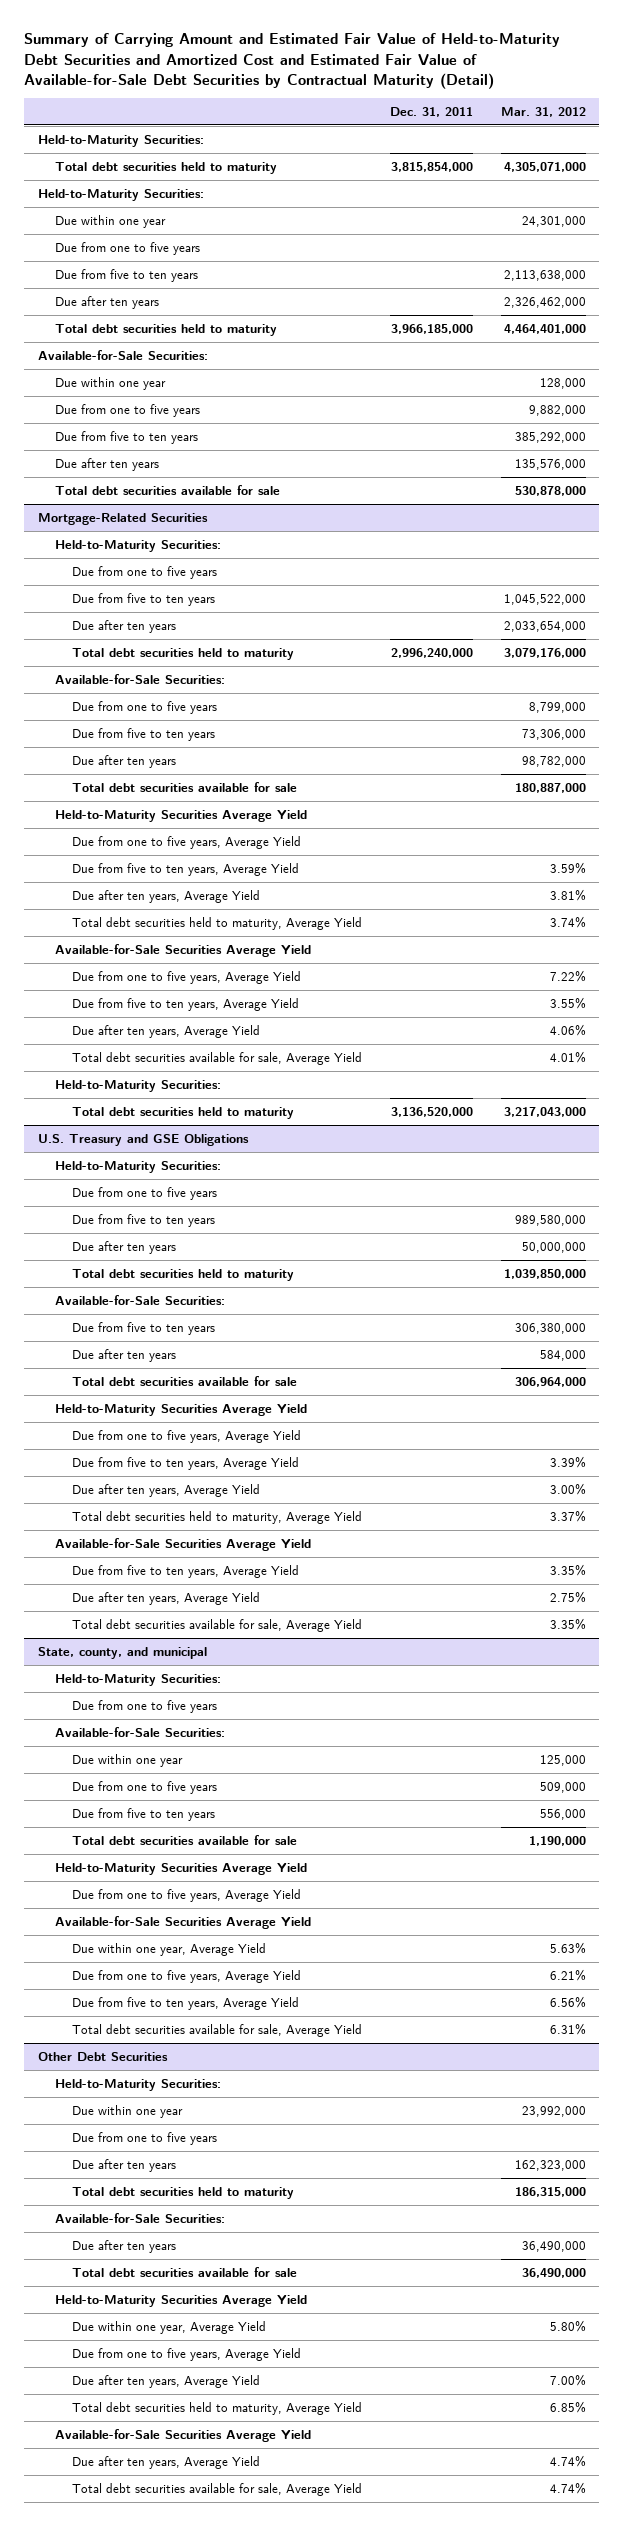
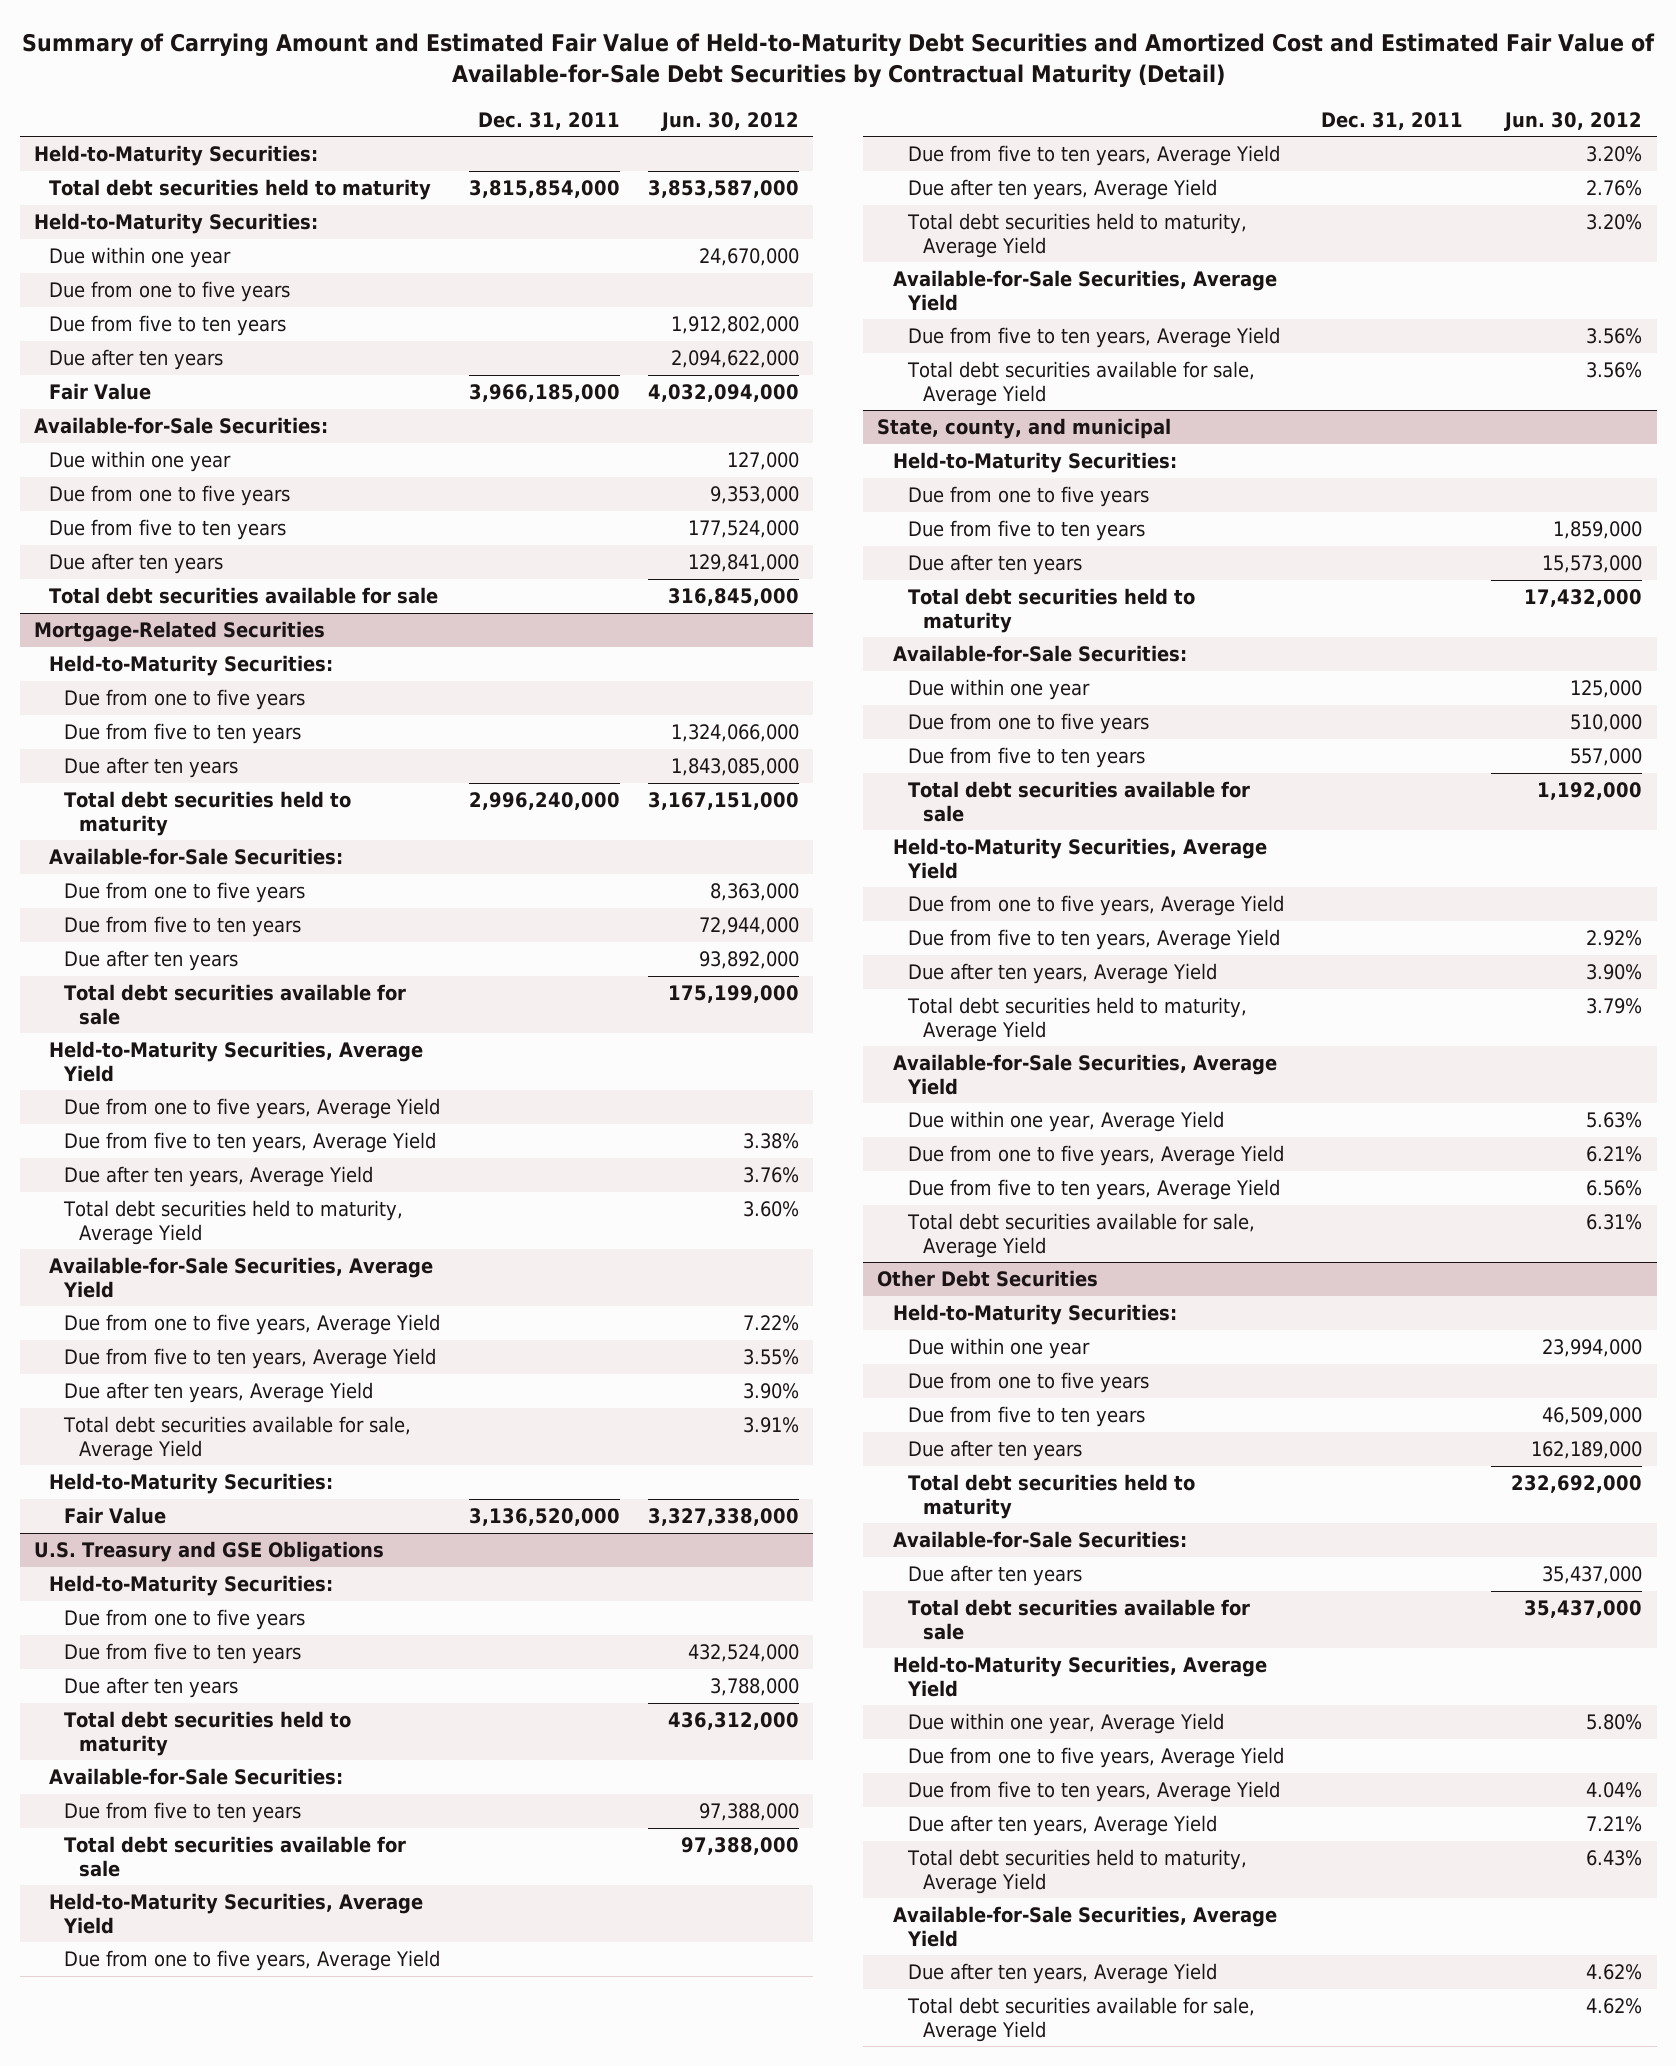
[500,106,586,117] Mar. 31, 2012 -> none
none -> [660,111,799,131] Jun. 30, 2012
[54,323,277,336] Total debt securities held to maturity -> [49,383,152,401] Fair Value
[54,809,307,822] Held-to-Maturity Securities Average Yield -> [49,1041,424,1082] Held-to-Maturity Securities, Average Yield
[54,943,311,957] Available-for-Sale Securities Average Yield -> [49,1257,434,1298] Available-for-Sale Securities, Average Yield
[71,1106,294,1119] Total debt securities held to maturity -> [64,1507,167,1525] Fair Value
[71,1348,176,1362] Due after ten years -> none
[54,1403,307,1416] Held-to-Maturity Securities Average Yield -> [49,1893,424,1934] Held-to-Maturity Securities, Average Yield
[54,1537,311,1551] Available-for-Sale Securities Average Yield -> [892,270,1277,311] Available-for-Sale Securities, Average Yield
[71,1591,260,1605] Due after ten years, Average Yield -> none
none -> [907,520,1145,542] Due from five to ten years
none -> [907,554,1082,576] Due after ten years
none -> [907,588,1195,633] Total debt securities held to maturity
[54,1862,307,1875] Held-to-Maturity Securities Average Yield -> [892,838,1267,879] Held-to-Maturity Securities, Average Yield
none -> [907,929,1280,951] Due from five to ten years, Average Yield
none -> [907,963,1217,985] Due after ten years, Average Yield
none -> [906,997,1247,1042] Total debt securities held to maturity, Average Yield
[54,1915,311,1929] Available-for-Sale Securities Average Yield -> [892,1054,1277,1095] Available-for-Sale Securities, Average Yield
none -> [907,1406,1145,1428] Due from five to ten years
[54,2294,307,2307] Held-to-Maturity Securities Average Yield -> [892,1656,1267,1697] Held-to-Maturity Securities, Average Yield
none -> [907,1781,1280,1803] Due from five to ten years, Average Yield
[54,2428,311,2442] Available-for-Sale Securities Average Yield -> [892,1906,1277,1947] Available-for-Sale Securities, Average Yield

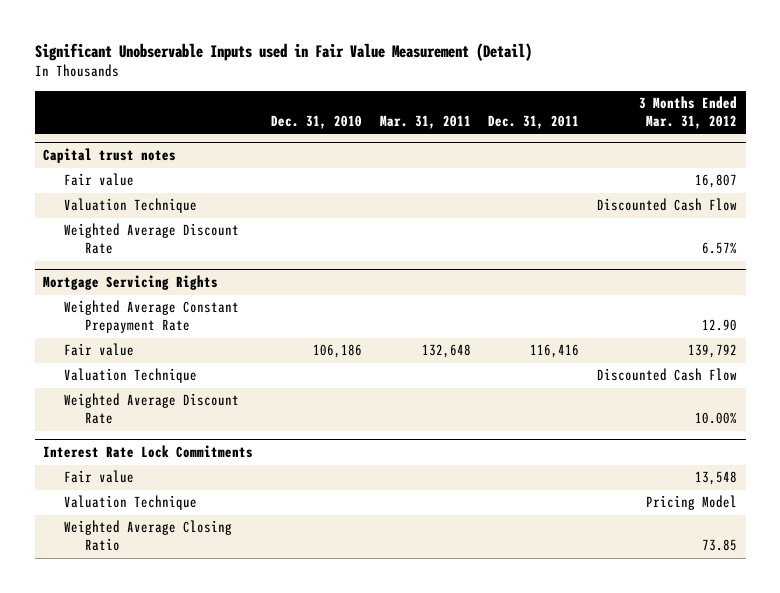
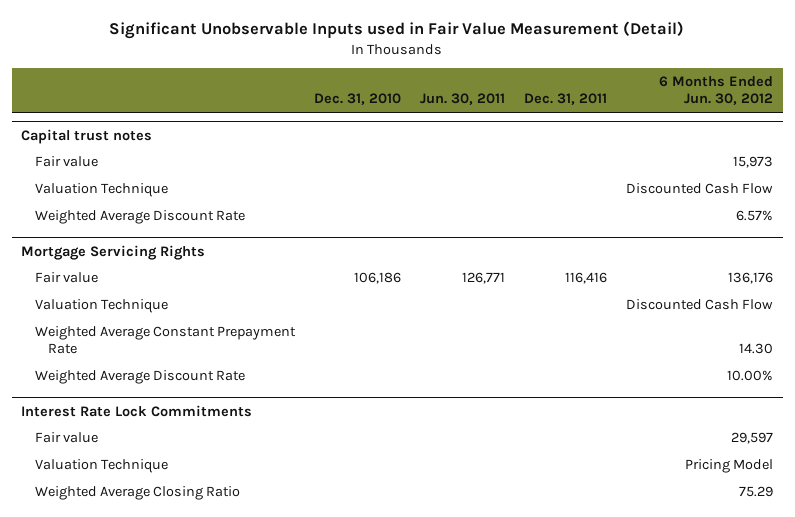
[379,115,471,130] Mar. 31, 2011 -> none
[638,96,737,130] 3 Months Ended Mar. 31, 2012 -> none
none -> [420,93,506,106] Jun. 30, 2011
none -> [659,76,774,106] 6 Months Ended Jun. 30, 2012
[64,300,240,334] Weighted Average Constant Prepayment Rate -> [34,325,296,355] Weighted Average Constant Prepayment Rate

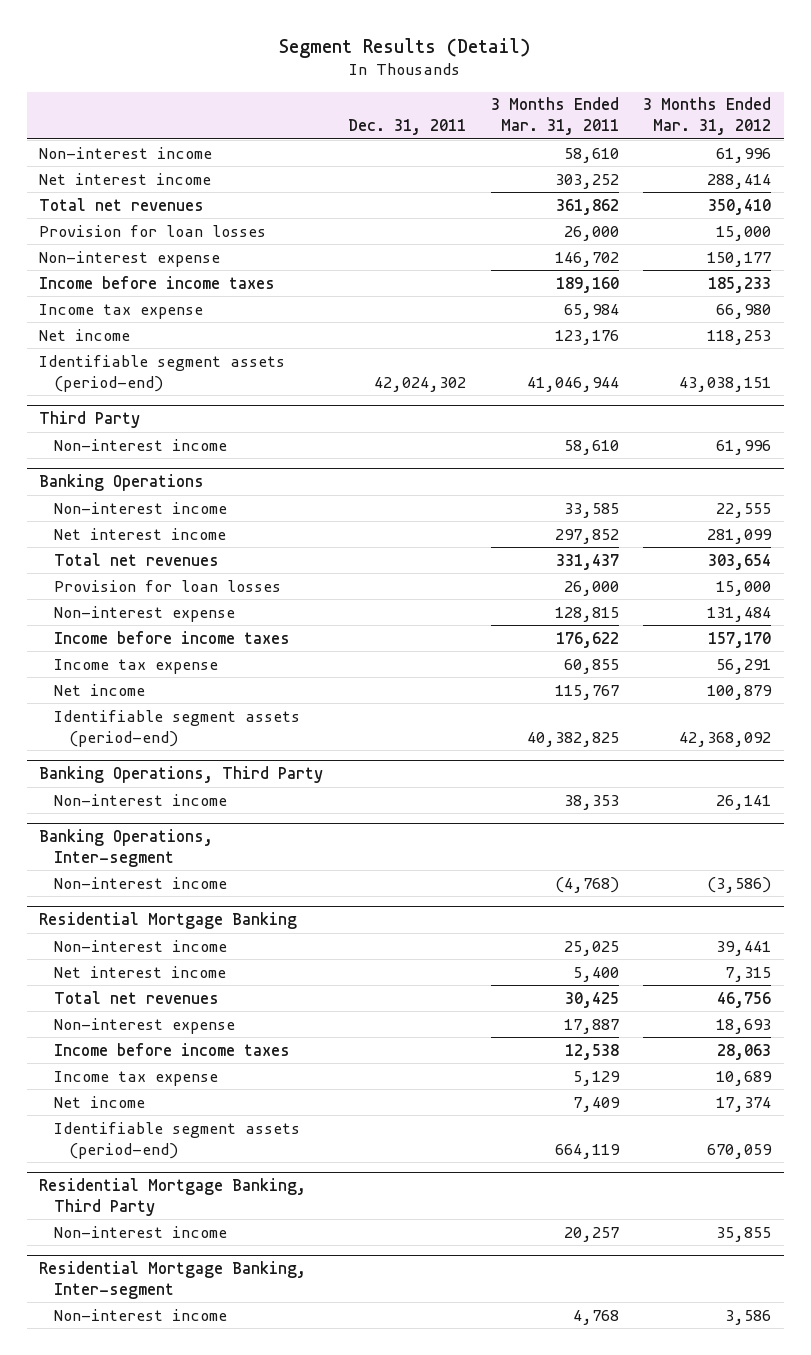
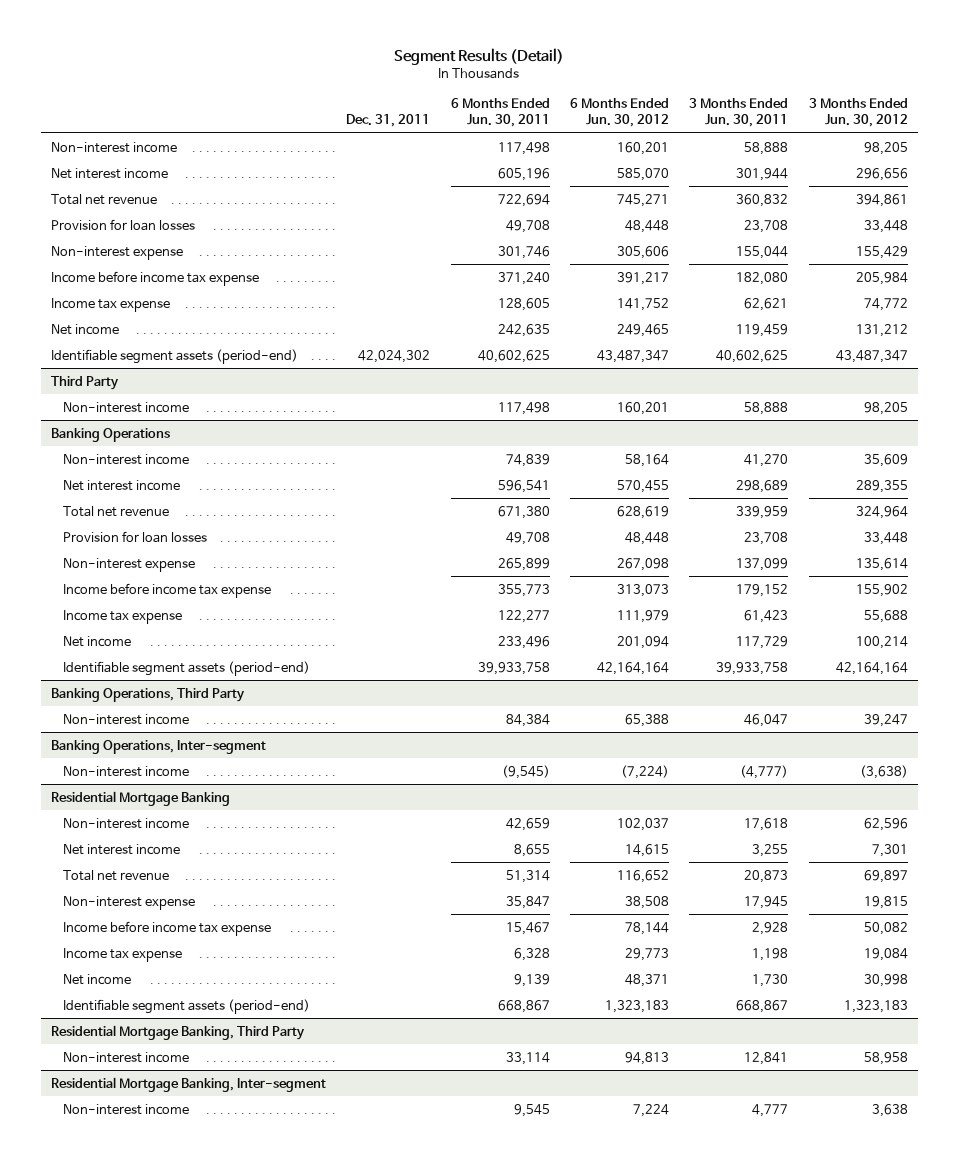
[490,97,619,136] 3 Months Ended Mar. 31, 2011 -> none
[643,97,772,136] 3 Months Ended Mar. 31, 2012 -> none
none -> [450,98,550,128] 6 Months Ended Jun. 30, 2011
none -> [570,98,670,128] 6 Months Ended Jun. 30, 2012
none -> [689,98,789,128] 3 Months Ended Jun. 30, 2011
none -> [808,98,908,128] 3 Months Ended Jun. 30, 2012
[39,197,205,211] Total net revenues -> [51,193,158,205] Total net revenue
[39,275,276,289] Income before income taxes -> [51,270,260,286] Income before income tax expense
[54,552,220,566] Total net revenues -> [62,505,169,517] Total net revenue
[54,630,291,644] Income before income taxes -> [62,582,271,598] Income before income tax expense
[54,990,220,1004] Total net revenues -> [62,869,169,881] Total net revenue
[54,1042,291,1056] Income before income taxes -> [62,920,271,936] Income before income tax expense

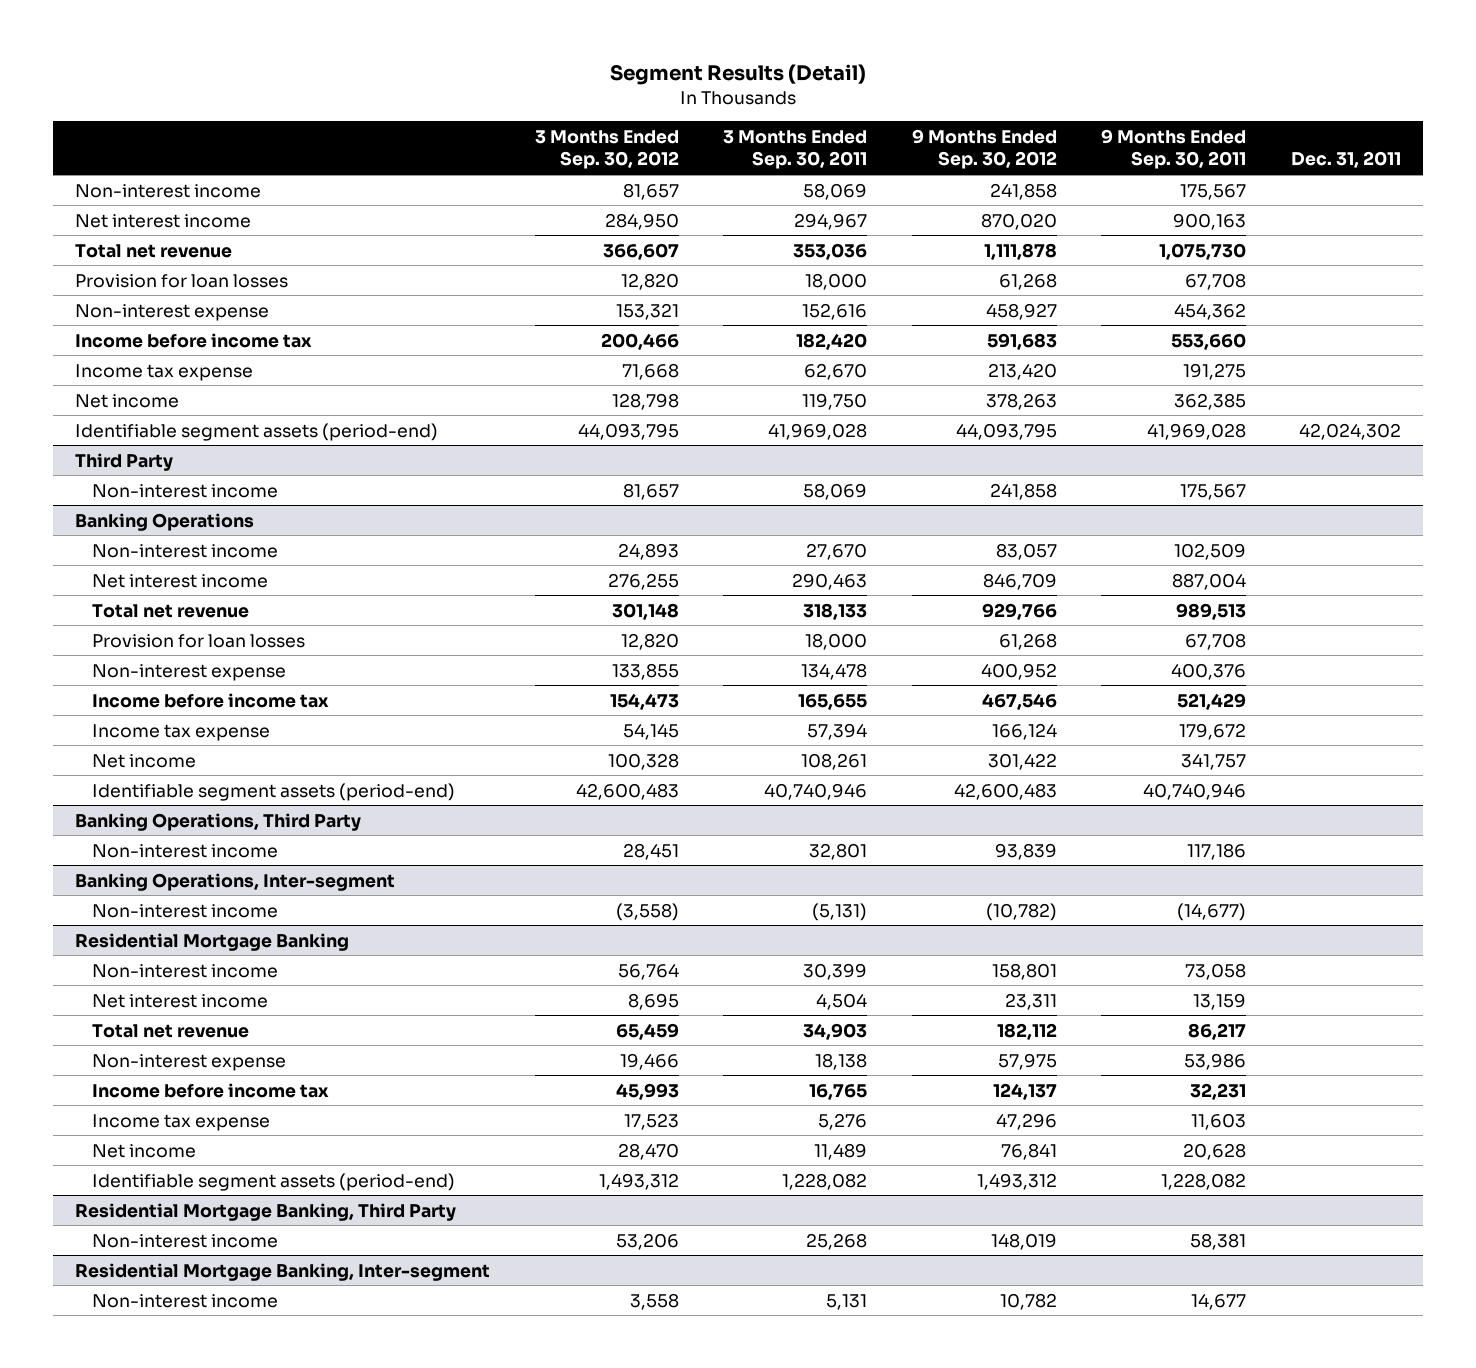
[450,98,550,128] 6 Months Ended Jun. 30, 2011 -> none
[570,98,670,128] 6 Months Ended Jun. 30, 2012 -> none
[689,98,789,128] 3 Months Ended Jun. 30, 2011 -> none
[808,98,908,128] 3 Months Ended Jun. 30, 2012 -> none
none -> [534,129,679,170] 3 Months Ended Sep. 30, 2012
none -> [723,129,868,170] 3 Months Ended Sep. 30, 2011
none -> [911,128,1057,170] 9 Months Ended Sep. 30, 2012
none -> [1101,128,1247,170] 9 Months Ended Sep. 30, 2011
[51,270,260,286] Income before income tax expense -> [75,332,313,348] Income before income tax
[62,582,271,598] Income before income tax expense -> [91,692,329,708] Income before income tax
[62,920,271,936] Income before income tax expense -> [91,1082,329,1098] Income before income tax

